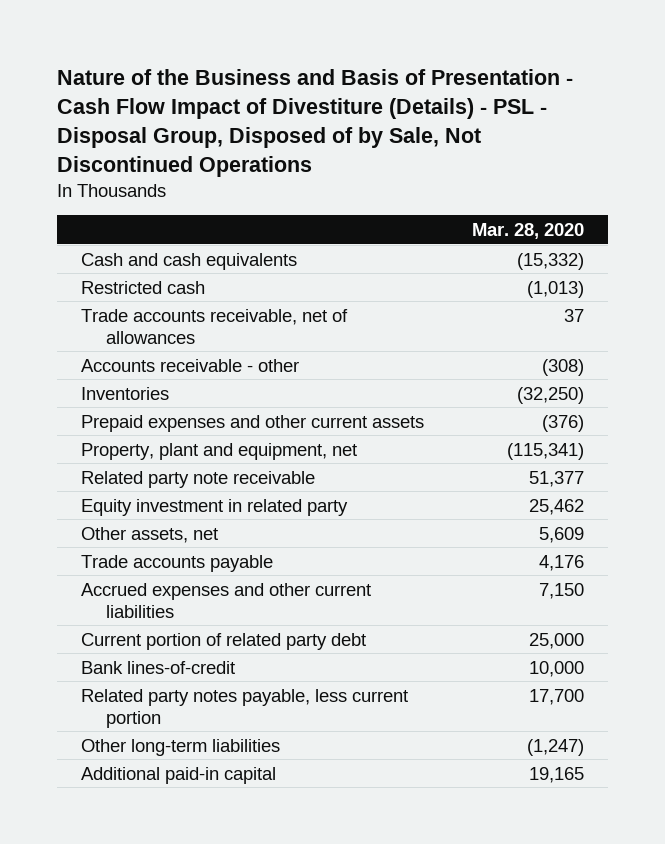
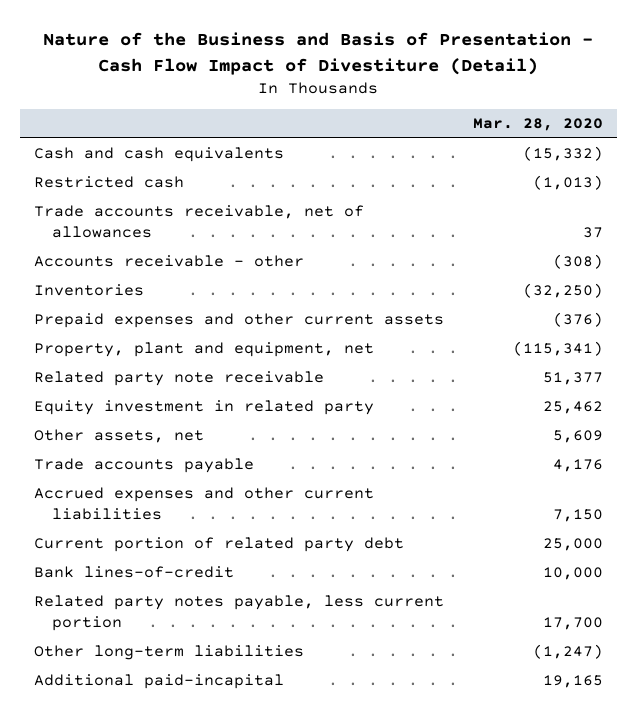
[56,69,573,177] Nature of the Business and Basis of Presentation - Cash Flow Impact of Divestiture (Details) - PSL - Disposal Group, Disposed of by Sale, Not Discontinued Operations -> [43,32,594,75] Nature of the Business and Basis of Presentation - Cash Flow Impact of Divestiture (Detail)
[80,766,276,784] Additional paid-in capital -> [34,674,285,690] Additional paid-incapital

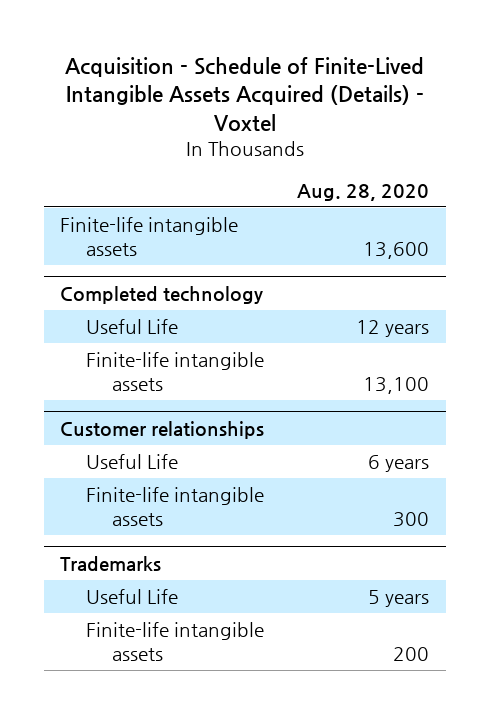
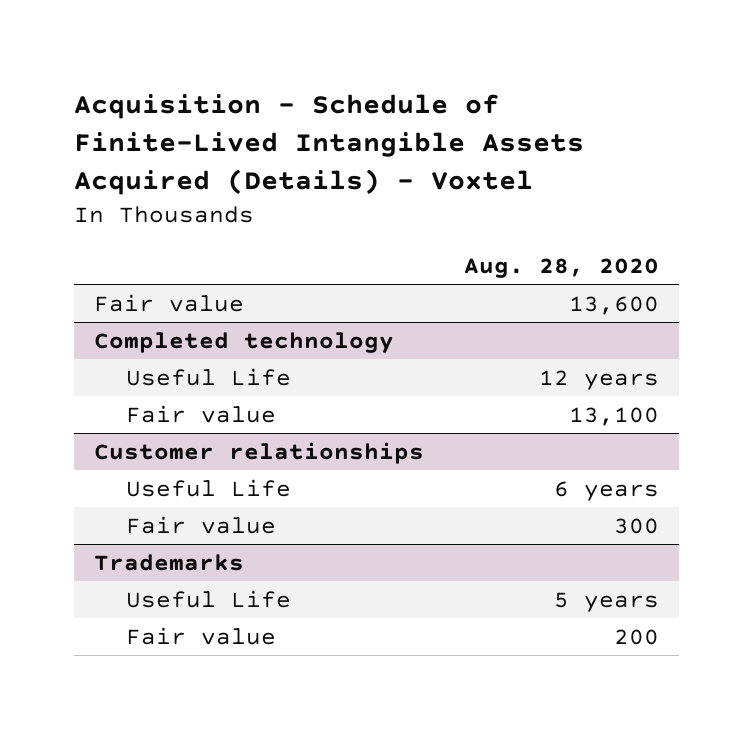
[60,217,239,256] Finite-life intangible assets -> [94,294,245,313] Fair value
[86,352,265,391] Finite-life intangible assets -> [126,405,277,424] Fair value
[86,487,265,526] Finite-life intangible assets -> [126,516,277,535] Fair value
[86,622,265,661] Finite-life intangible assets -> [126,627,277,646] Fair value

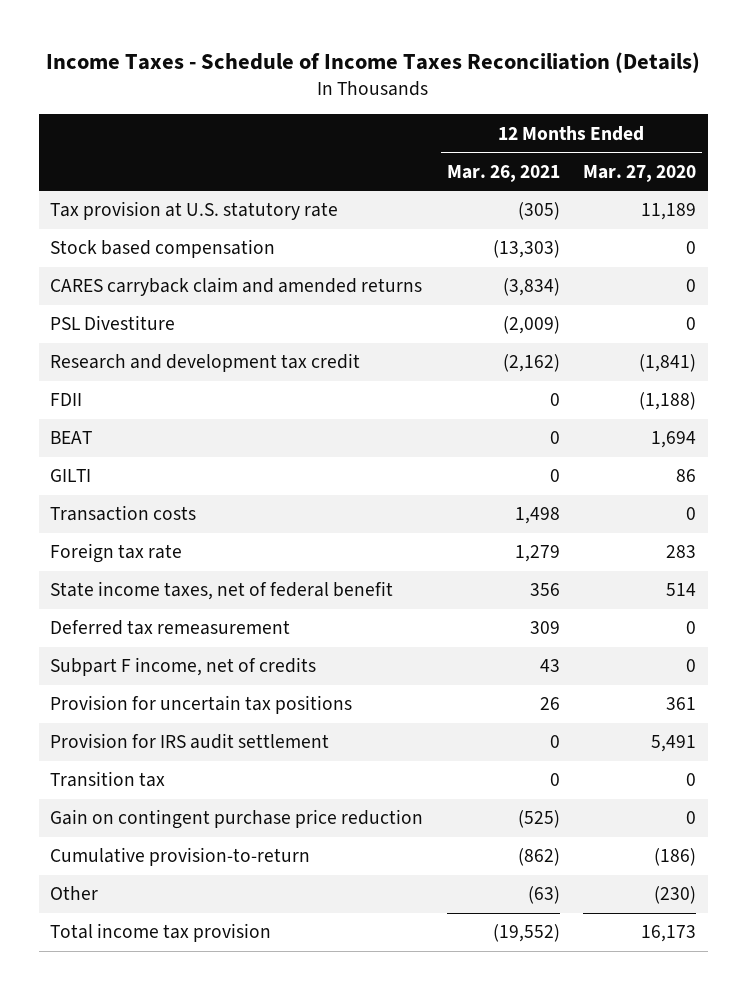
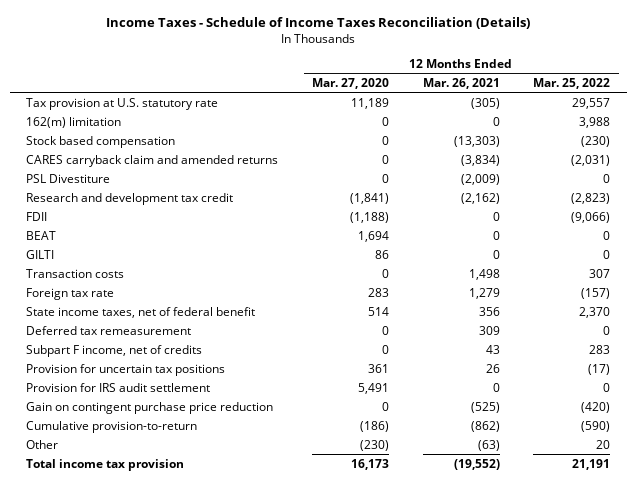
none -> [533,77,611,89] Mar. 25, 2022
none -> [26,116,122,128] 162(m) limitation
[50,771,166,788] Transition tax -> none

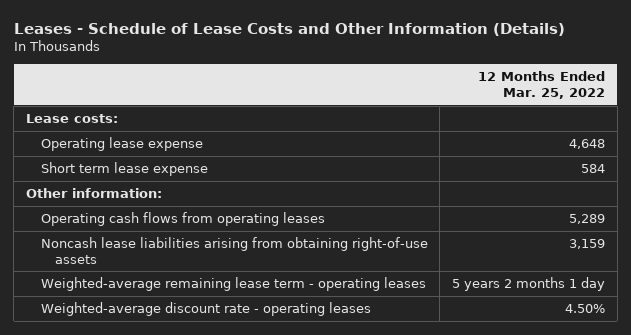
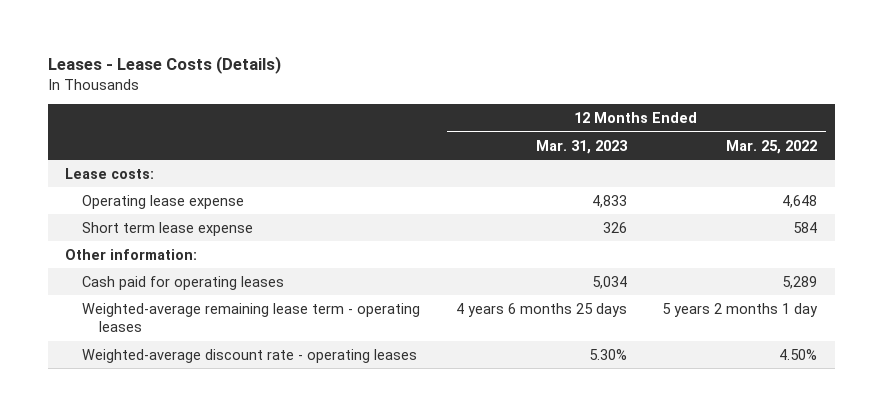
[13,22,565,36] Leases - Schedule of Lease Costs and Other Information (Details) -> [47,56,281,75] Leases - Lease Costs (Details)
none -> [535,139,628,154] Mar. 31, 2023
[40,237,428,264] Noncash lease liabilities arising from obtaining right-of-use assets -> none
[40,212,325,227] Operating cash flows from operating leases -> [82,275,285,290] Cash paid for operating leases

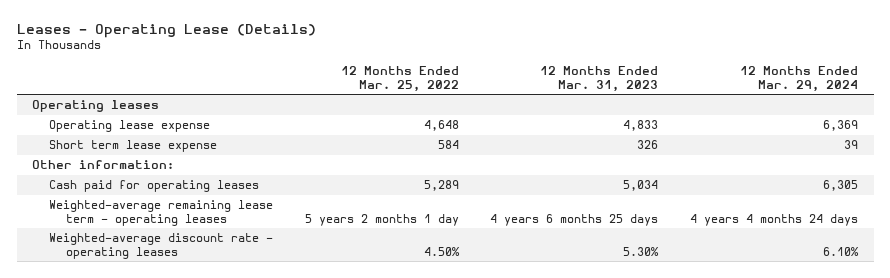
[47,56,281,75] Leases - Lease Costs (Details) -> [16,24,316,39] Leases - Operating Lease (Details)
none -> [739,65,858,92] 12 Months Ended Mar. 29, 2024
[65,167,155,179] Lease costs: -> [32,100,160,113] Operating leases

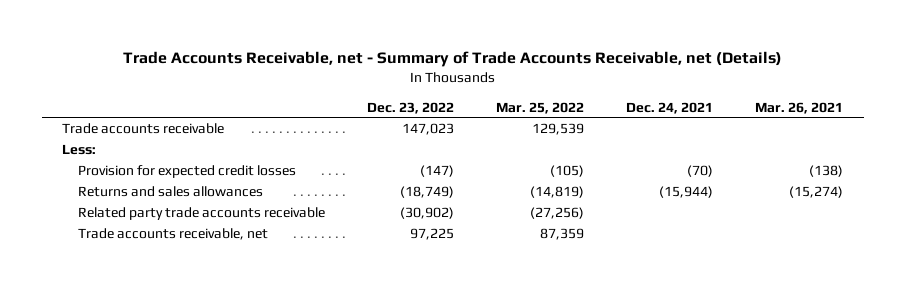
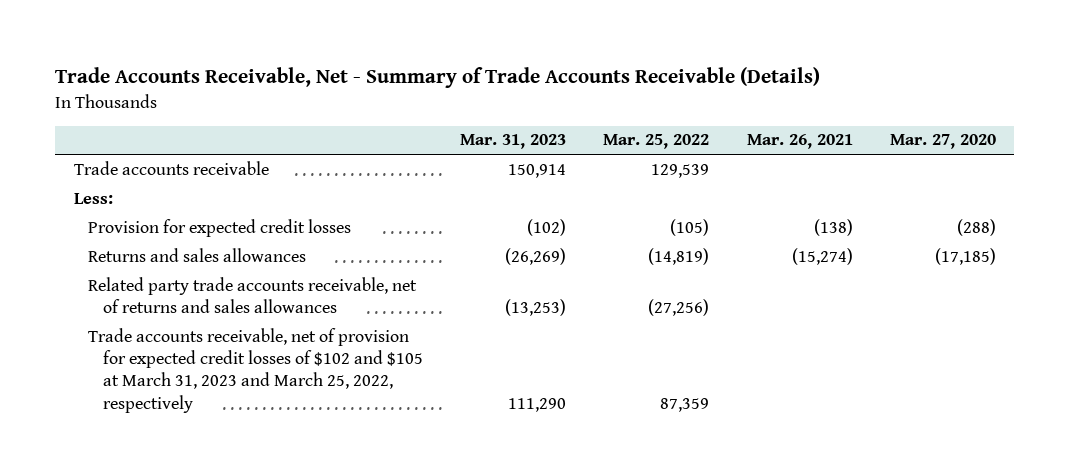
[122,51,782,68] Trade Accounts Receivable, net - Summary of Trade Accounts Receivable, net (Details) -> [55,67,821,89] Trade Accounts Receivable, Net - Summary of Trade Accounts Receivable (Details)
[367,101,455,114] Dec. 23, 2022 -> none
[626,101,714,114] Dec. 24, 2021 -> none
none -> [460,134,567,150] Mar. 31, 2023
none -> [889,134,996,150] Mar. 27, 2020
[78,207,326,221] Related party trade accounts receivable -> [88,276,418,314] Related party trade accounts receivable, net of returns and sales allowances
[78,228,269,241] Trade accounts receivable, net -> [88,327,424,413] Trade accounts receivable, net of provision for expected credit losses of $102 and $105 at March 31, 2023 and March 25, 2022, respectively

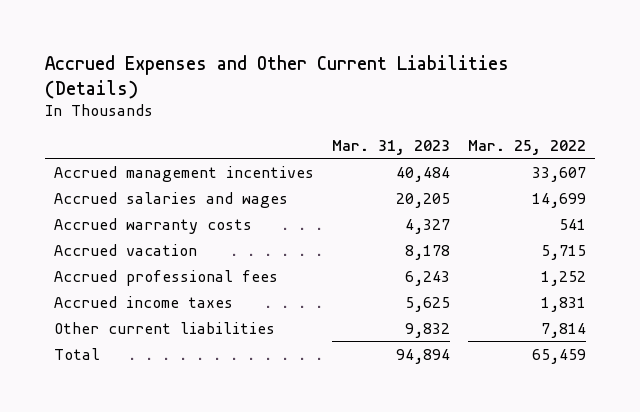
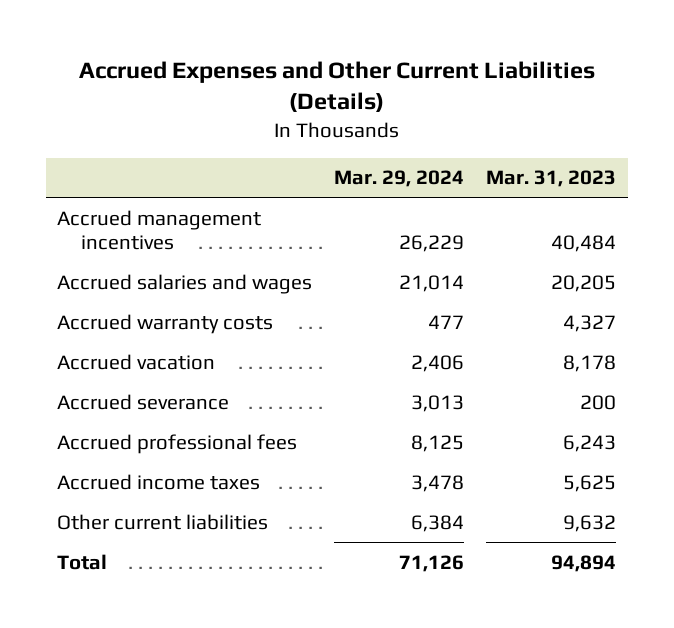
[468,139,587,155] Mar. 25, 2022 -> none
none -> [334,170,465,188] Mar. 29, 2024
none -> [57,393,230,410] Accrued severance
[405,322,451,338] 9,832 -> [563,514,617,532] 9,632

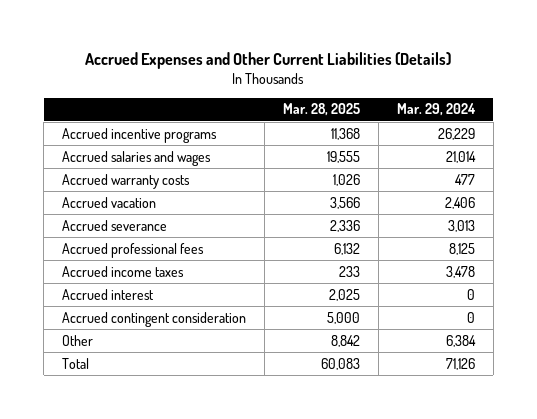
[486,170,617,188] Mar. 31, 2023 -> none
none -> [282,103,360,117] Mar. 28, 2025
[57,209,262,250] Accrued management incentives -> [61,127,217,143] Accrued incentive programs
none -> [61,288,154,300] Accrued interest
none -> [61,311,246,327] Accrued contingent consideration
[57,513,269,530] Other current liabilities -> [61,334,93,346] Other

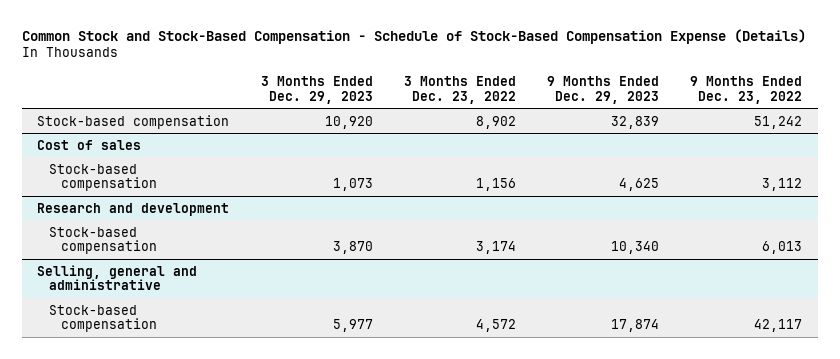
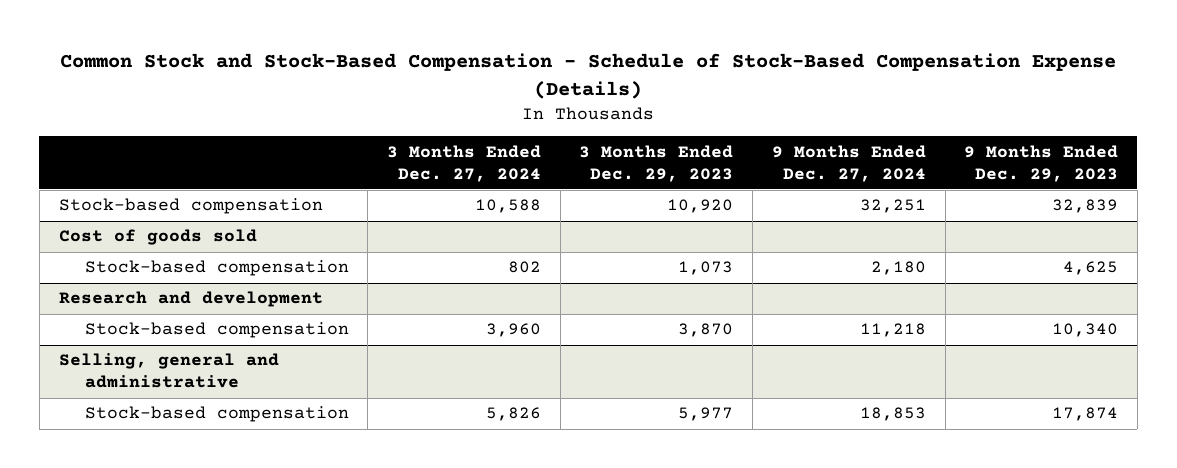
[403,76,516,104] 3 Months Ended Dec. 23, 2022 -> none
[690,76,803,104] 9 Months Ended Dec. 23, 2022 -> none
none -> [387,144,542,182] 3 Months Ended Dec. 27, 2024
none -> [771,144,926,182] 9 Months Ended Dec. 27, 2024
[37,139,142,150] Cost of sales -> [58,229,257,246] Cost of goods sold

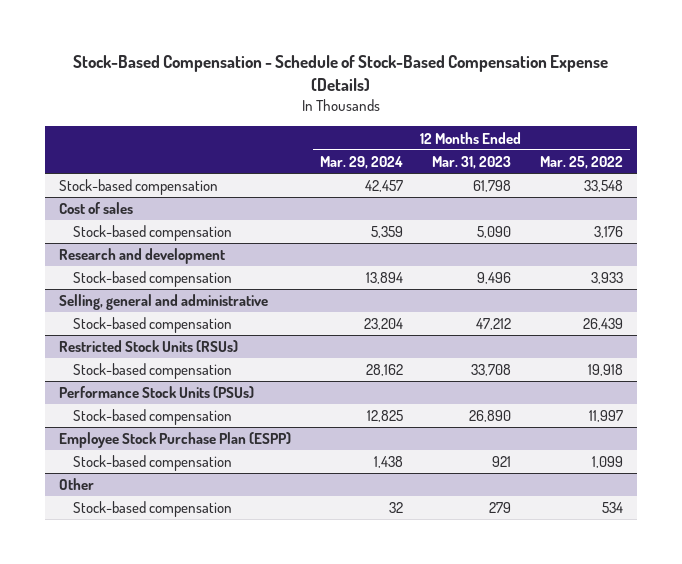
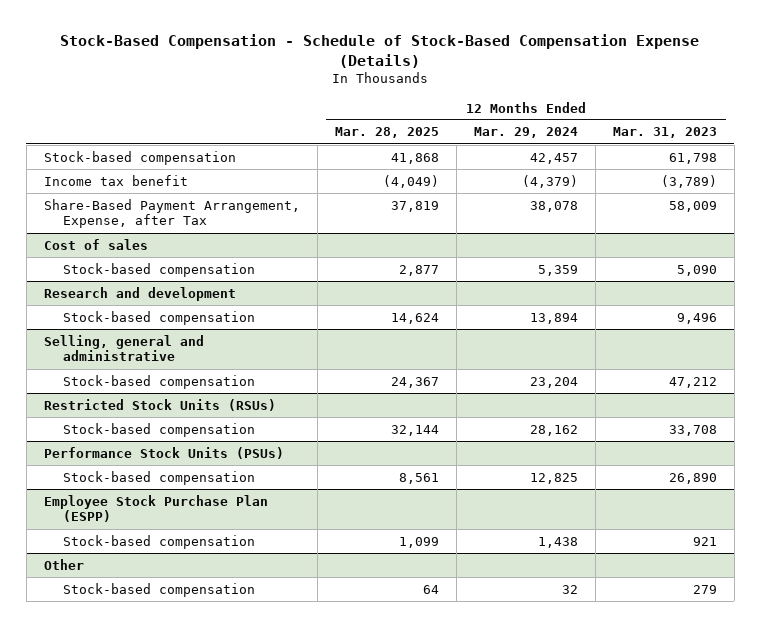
[539,155,623,169] Mar. 25, 2022 -> none
none -> [334,127,439,139] Mar. 28, 2025
none -> [43,174,188,186] Income tax benefit
none -> [43,198,300,229] Share-Based Payment Arrangement, Expense, after Tax

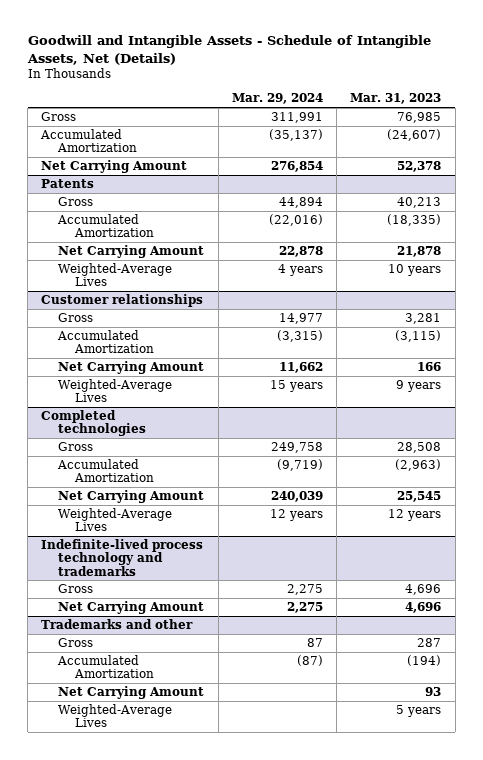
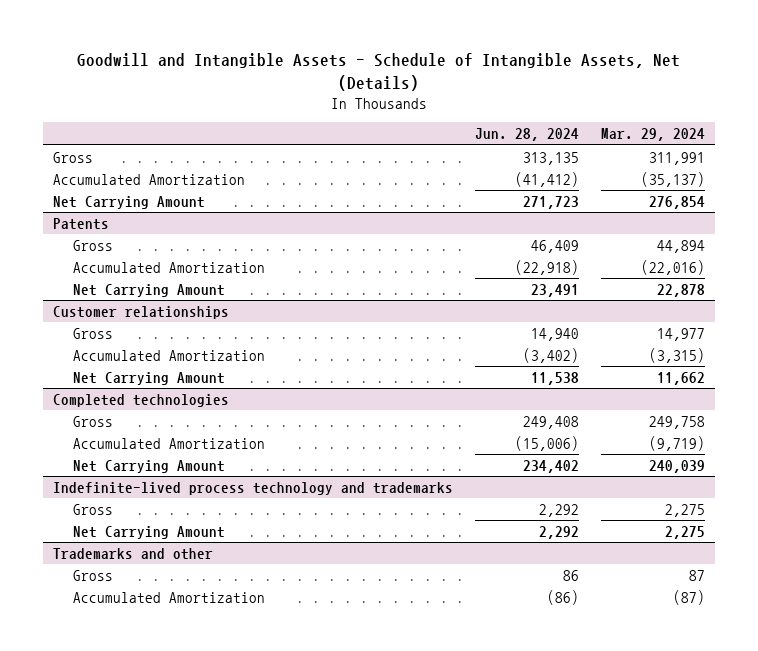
[350,93,442,105] Mar. 31, 2023 -> none
none -> [475,128,580,142] Jun. 28, 2024
[58,263,173,287] Weighted-Average Lives -> none
[58,379,173,403] Weighted-Average Lives -> none
[58,508,173,532] Weighted-Average Lives -> none
[58,686,205,700] Net Carrying Amount -> none
[58,704,173,728] Weighted-Average Lives -> none

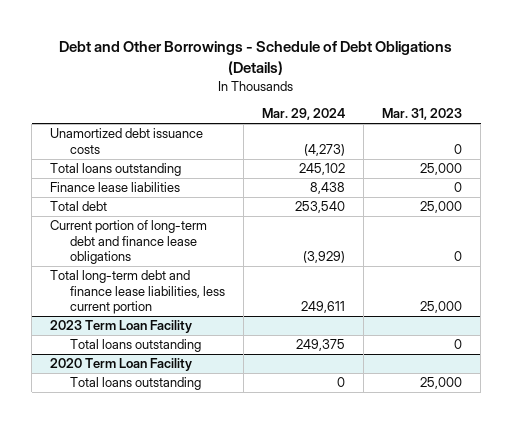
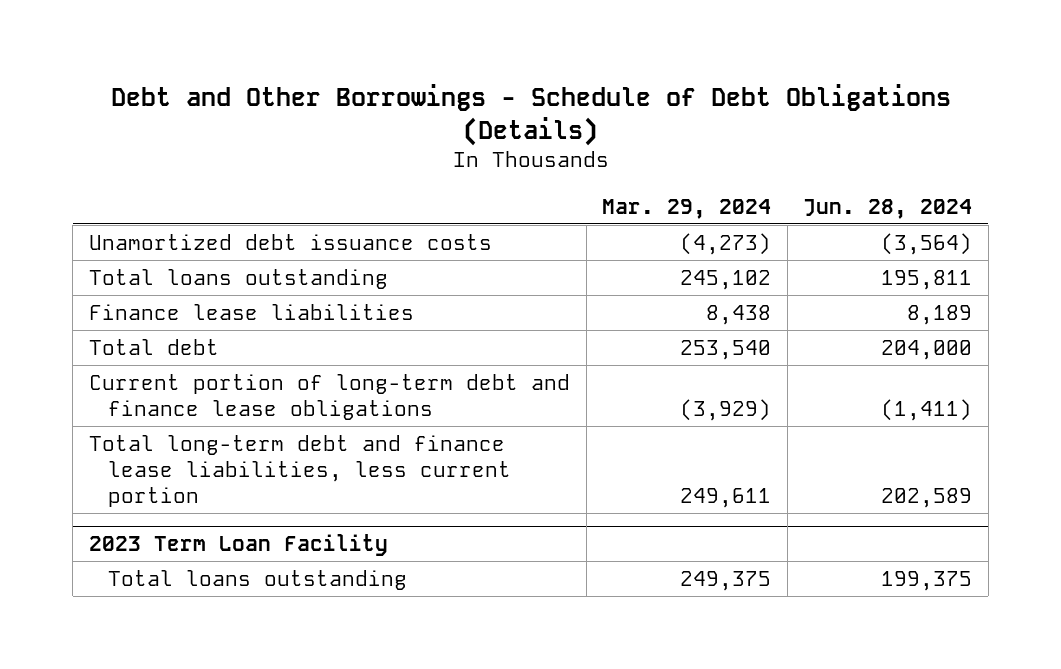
[382,108,463,121] Mar. 31, 2023 -> none
none -> [803,198,973,219] Jun. 28, 2024
[50,358,193,372] 2020 Term Loan Facility -> none
[70,377,202,391] Total loans outstanding -> none

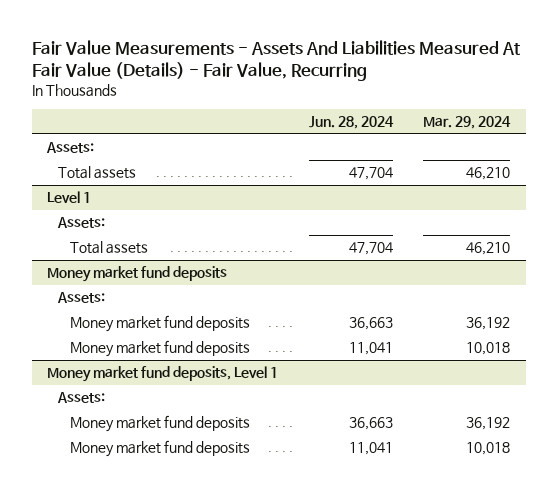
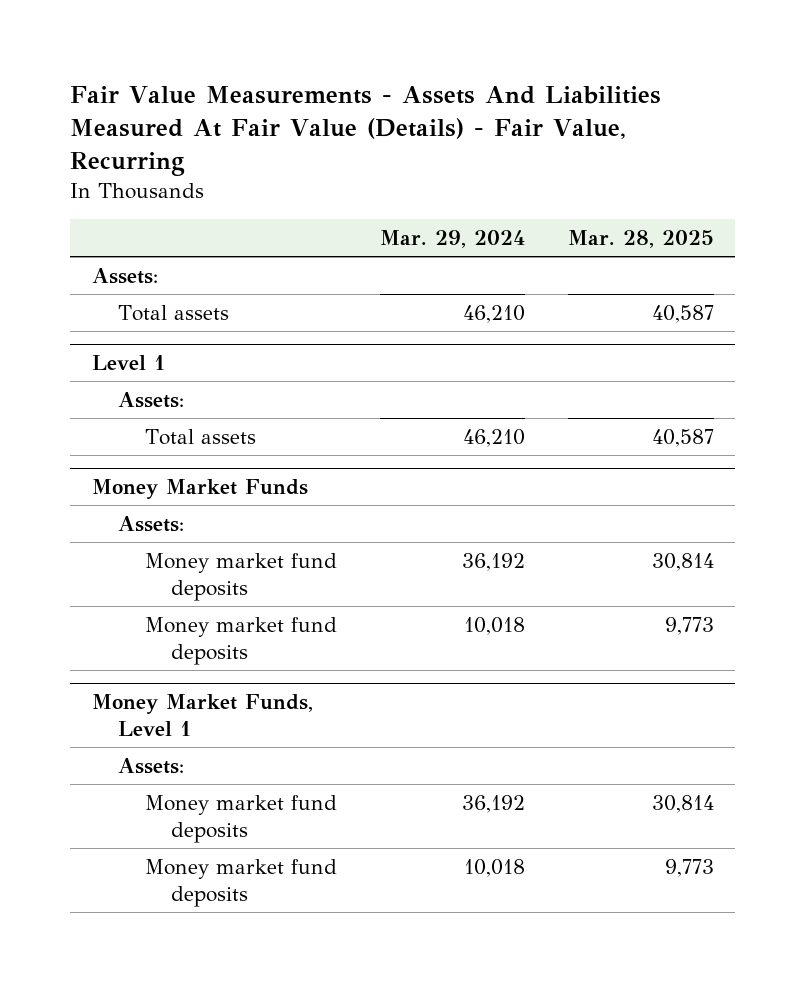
[308,116,394,130] Jun. 28, 2024 -> none
none -> [567,229,714,248] Mar. 28, 2025
[47,266,228,283] Money market fund deposits -> [91,479,308,500] Money Market Funds
[47,366,279,383] Money market fund deposits, Level 1 -> [91,694,313,736] Money Market Funds, Level 1

